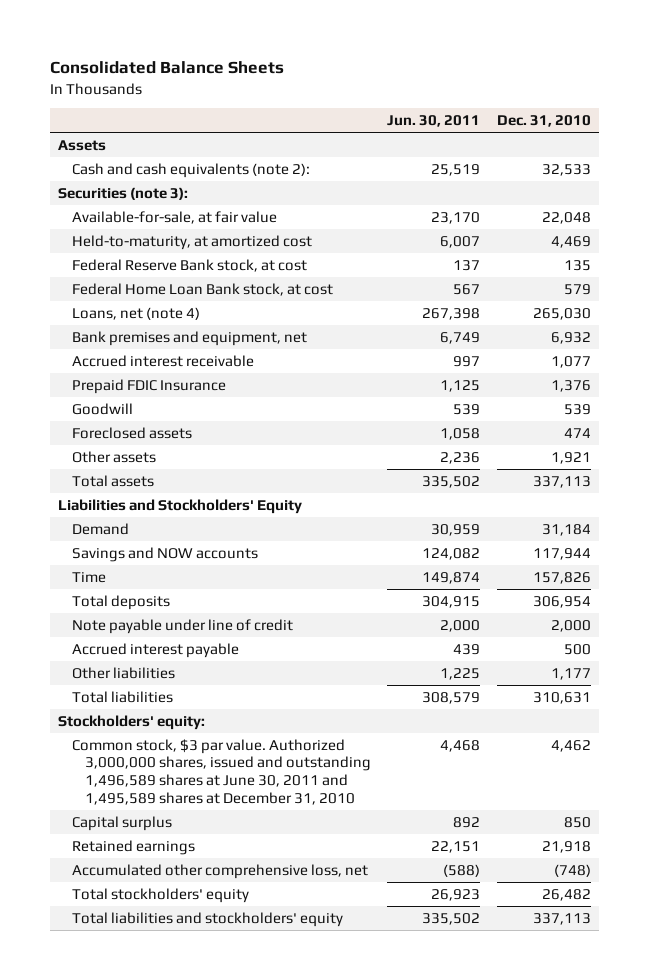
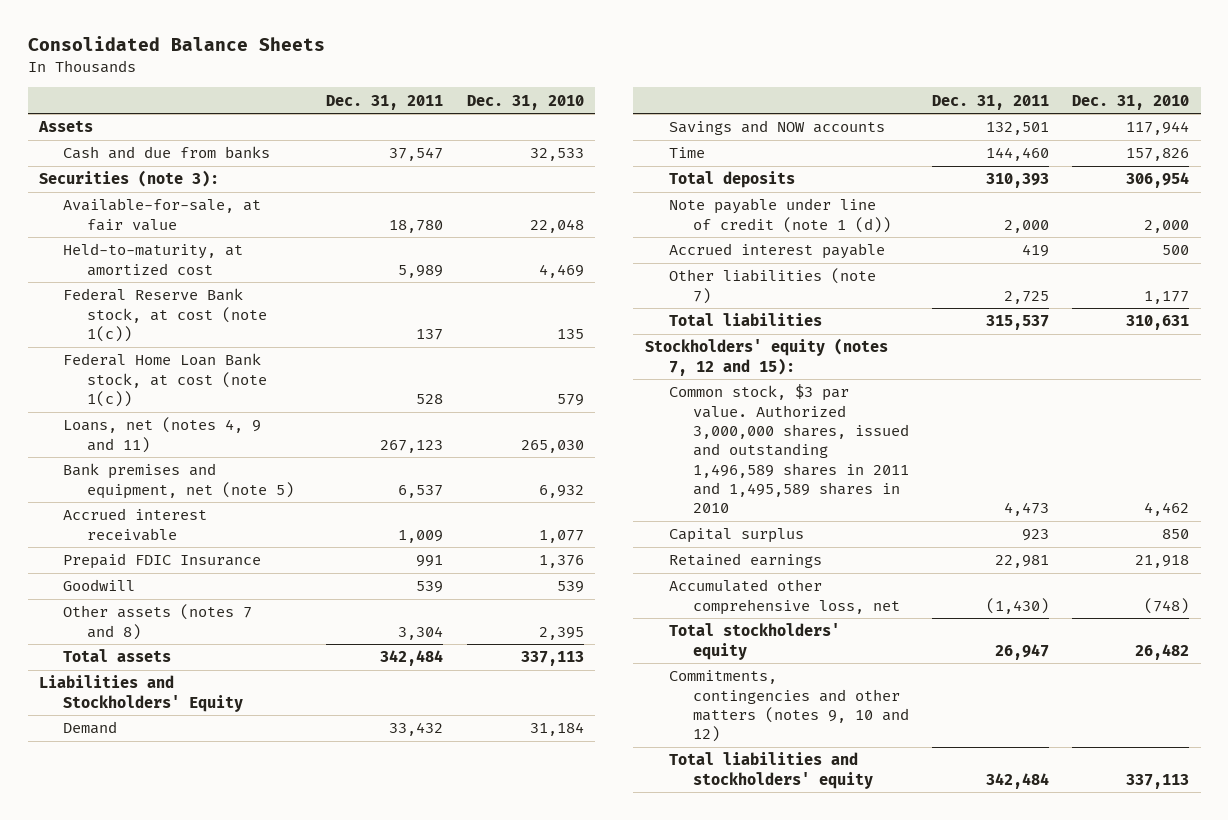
[387,115,481,128] Jun. 30, 2011 -> none
none -> [326,94,444,110] Dec. 31, 2011
[71,162,310,178] Cash and cash equivalents (note 2): -> [63,146,271,160] Cash and due from banks
[71,258,307,272] Federal Reserve Bank stock, at cost -> [63,288,268,343] Federal Reserve Bank stock, at cost (note 1(c))
[71,282,333,296] Federal Home Loan Bank stock, at cost -> [63,353,268,408] Federal Home Loan Bank stock, at cost (note 1(c))
[71,306,200,320] Loans, net (note 4) -> [63,417,262,453] Loans, net (notes 4, 9 and 11)
[71,330,307,346] Bank premises and equipment, net -> [63,463,295,499] Bank premises and equipment, net (note 5)
[71,426,192,439] Foreclosed assets -> none
[71,450,156,463] Other assets -> [63,604,253,640] Other assets (notes 7 and 8)
[550,451,591,464] 1,921 -> [538,626,584,640] 2,395
[71,618,293,634] Note payable under line of credit -> [668,198,891,233] Note payable under line of credit (note 1 (d))
[71,666,175,679] Other liabilities -> [668,268,876,304] Other liabilities (note 7)
[58,714,206,730] Stockholders' equity: -> [644,338,888,376] Stockholders' equity (notes 7, 12 and 15):
[71,738,372,805] Common stock, $3 par value. Authorized 3,000,000 shares, issued and outstanding 1,496,589 shares at June 30, 2011 and 1,495,589 shares at December 31, 2010 -> [668,384,909,514] Common stock, $3 par value. Authorized 3,000,000 shares, issued and outstanding 1,496,589 shares in 2011 and 1,495,589 shares in 2010
none -> [668,670,909,743] Commitments, contingencies and other matters (notes 9, 10 and 12)

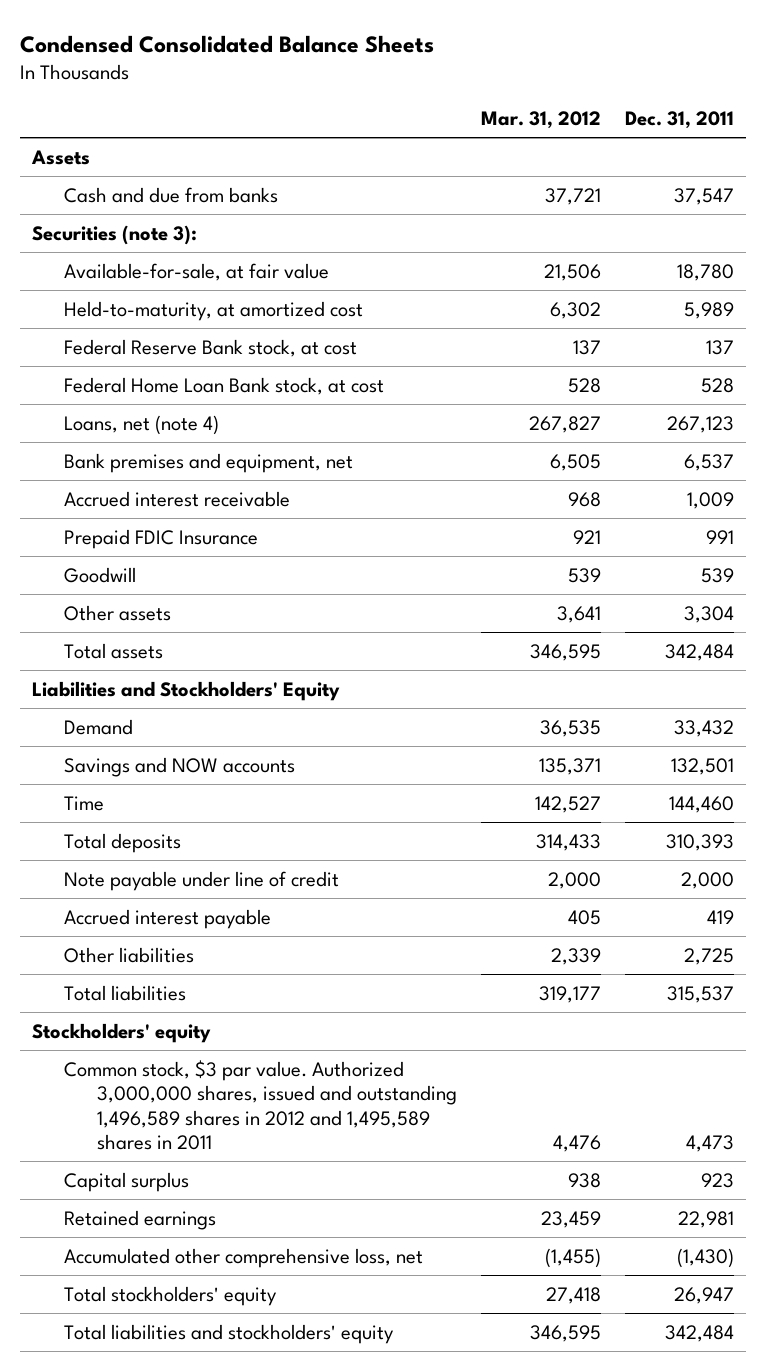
[27,36,325,52] Consolidated Balance Sheets -> [20,34,435,53] Condensed Consolidated Balance Sheets
[466,94,584,110] Dec. 31, 2010 -> none
none -> [480,110,601,129] Mar. 31, 2012
[63,288,268,343] Federal Reserve Bank stock, at cost (note 1(c)) -> [64,338,358,357] Federal Reserve Bank stock, at cost
[63,353,268,408] Federal Home Loan Bank stock, at cost (note 1(c)) -> [64,376,385,395] Federal Home Loan Bank stock, at cost
[63,417,262,453] Loans, net (notes 4, 9 and 11) -> [64,414,220,435] Loans, net (note 4)
[63,463,295,499] Bank premises and equipment, net (note 5) -> [64,452,354,473] Bank premises and equipment, net
[63,604,253,640] Other assets (notes 7 and 8) -> [64,604,172,621] Other assets
[668,198,891,233] Note payable under line of credit (note 1 (d)) -> [64,870,340,891] Note payable under line of credit
[668,268,876,304] Other liabilities (note 7) -> [64,946,195,963] Other liabilities
[644,338,888,376] Stockholders' equity (notes 7, 12 and 15): -> [32,1022,212,1043] Stockholders' equity
[668,384,909,514] Common stock, $3 par value. Authorized 3,000,000 shares, issued and outstanding 1,496,589 shares in 2011 and 1,495,589 shares in 2010 -> [64,1059,457,1151] Common stock, $3 par value. Authorized 3,000,000 shares, issued and outstanding 1,496,589 shares in 2012 and 1,495,589 shares in 2011
[668,670,909,743] Commitments, contingencies and other matters (notes 9, 10 and 12) -> none

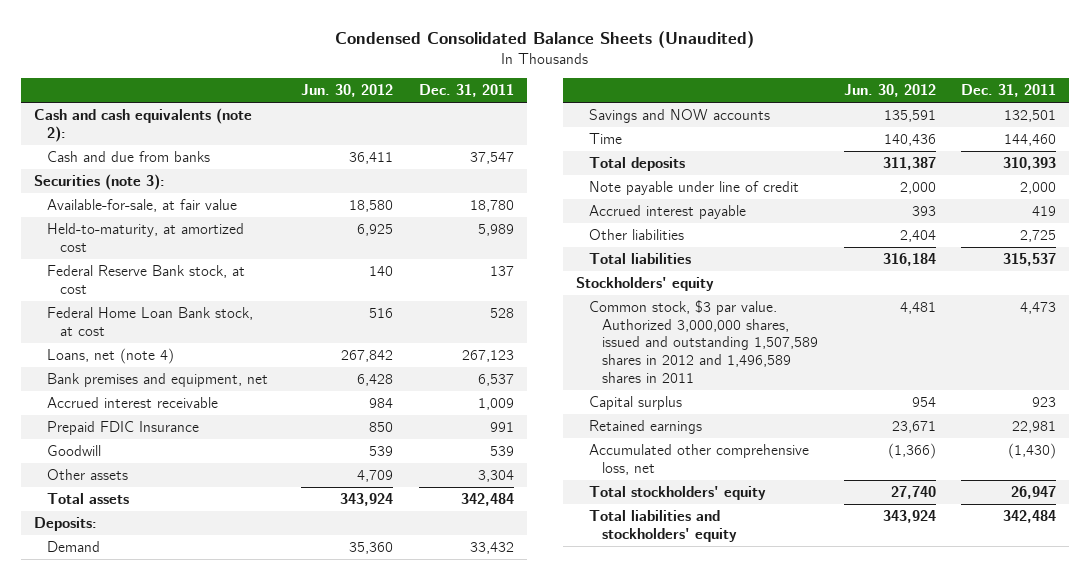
[20,34,435,53] Condensed Consolidated Balance Sheets -> [335,31,755,49] Condensed Consolidated Balance Sheets (Unaudited)
[480,110,601,129] Mar. 31, 2012 -> none
none -> [301,84,394,98] Jun. 30, 2012
[31,149,91,165] Assets -> none
none -> [34,107,253,142] Cash and cash equivalents (note 2):
[32,680,341,701] Liabilities and Stockholders' Equity -> none
none -> [34,516,98,531] Deposits:
[64,1059,457,1151] Common stock, $3 par value. Authorized 3,000,000 shares, issued and outstanding 1,496,589 shares in 2012 and 1,495,589 shares in 2011 -> [589,299,818,383] Common stock, $3 par value. Authorized 3,000,000 shares, issued and outstanding 1,507,589 shares in 2012 and 1,496,589 shares in 2011

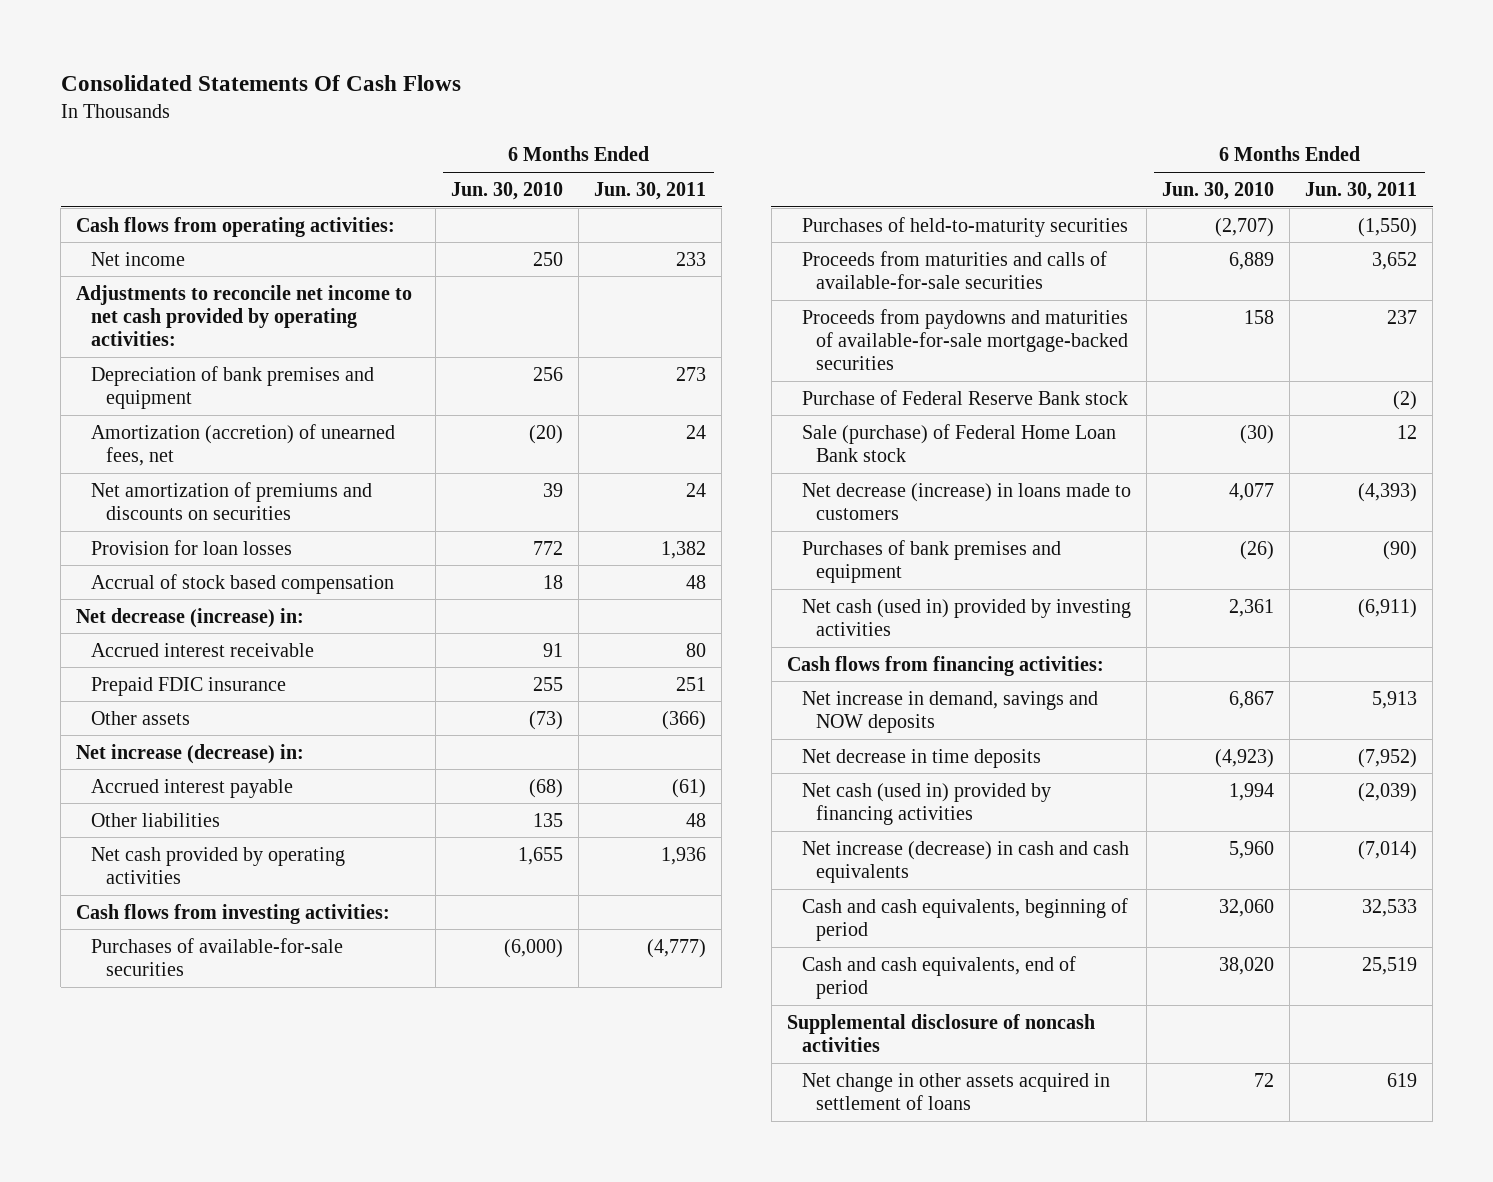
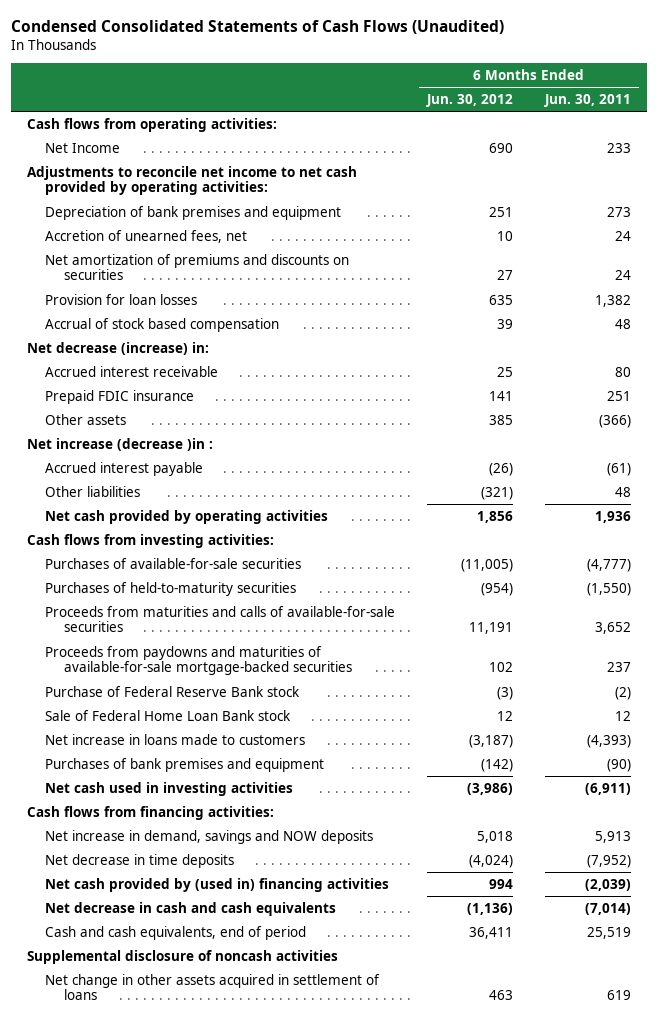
[60,75,461,92] Consolidated Statements Of Cash Flows -> [11,20,505,35] Condensed Consolidated Statements of Cash Flows (Unaudited)
[451,181,564,200] Jun. 30, 2010 -> none
none -> [426,94,514,108] Jun. 30, 2012
[90,251,185,266] Net income -> [45,142,121,153] Net Income
[90,423,395,466] Amortization (accretion) of unearned fees, net -> [45,229,248,243] Accretion of unearned fees, net
[76,743,305,764] Net increase (decrease) in: -> [27,437,214,451] Net increase (decrease )in :
[801,423,1116,462] Sale (purchase) of Federal Home Loan Bank stock -> [45,709,292,721] Sale of Federal Home Loan Bank stock
[801,482,1131,520] Net decrease (increase) in loans made to customers -> [45,733,306,745] Net increase in loans made to customers
[801,598,1131,636] Net cash (used in) provided by investing activities -> [45,781,294,796] Net cash used in investing activities
[801,897,1128,941] Cash and cash equivalents, beginning of period -> none
[801,782,1051,825] Net cash (used in) provided by financing activities -> [45,877,390,892] Net cash provided by (used in) financing activities
[801,840,1129,883] Net increase (decrease) in cash and cash equivalents -> [45,901,337,916] Net decrease in cash and cash equivalents

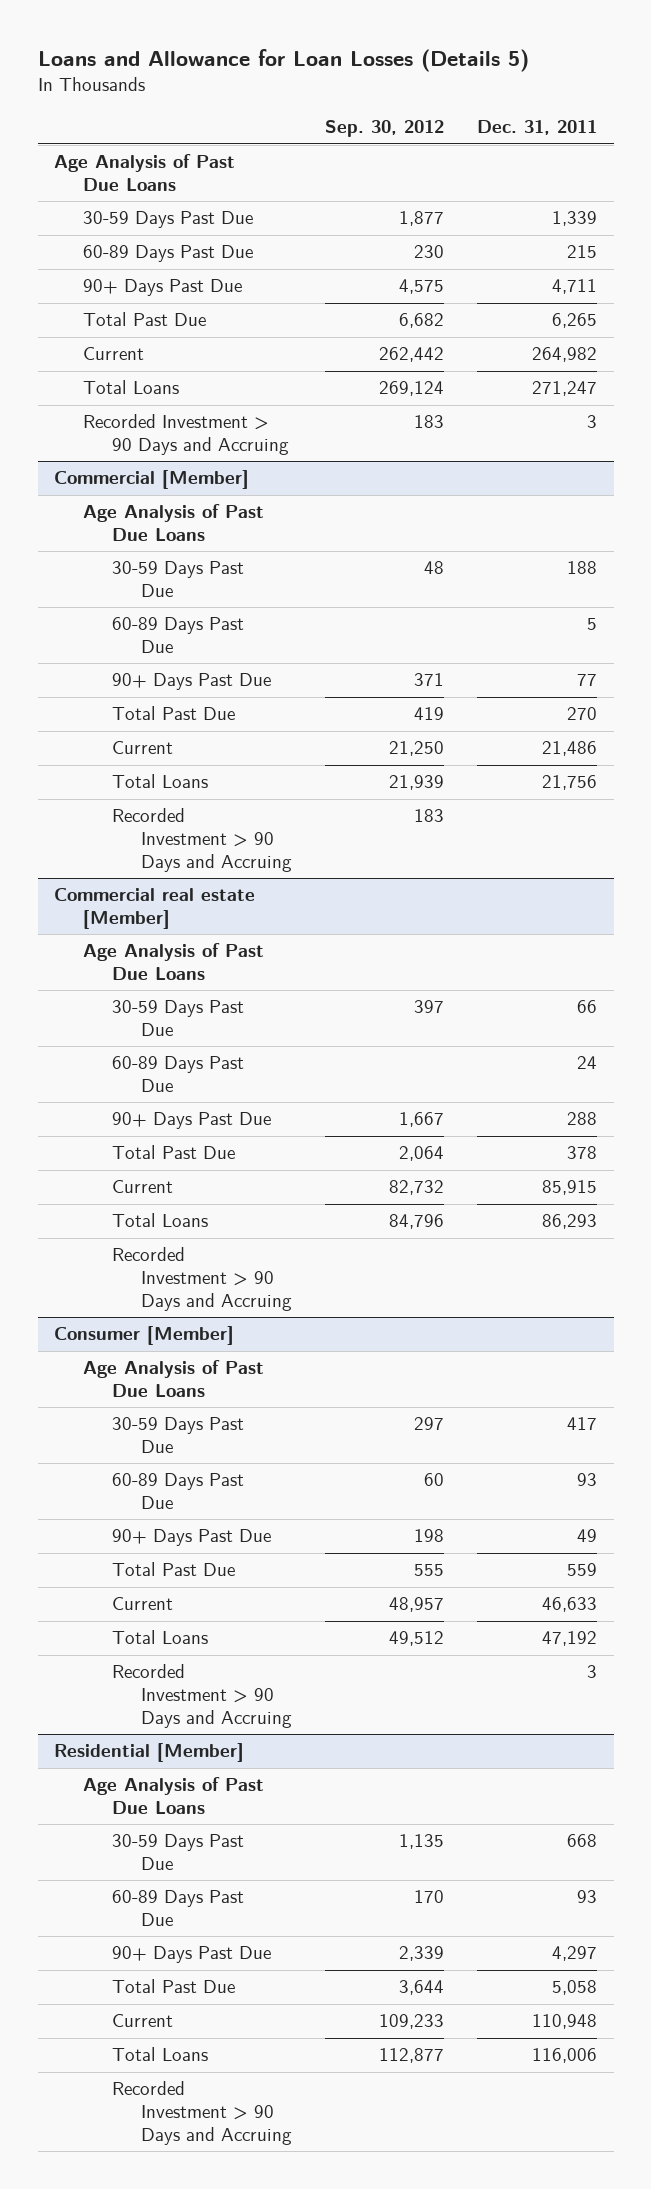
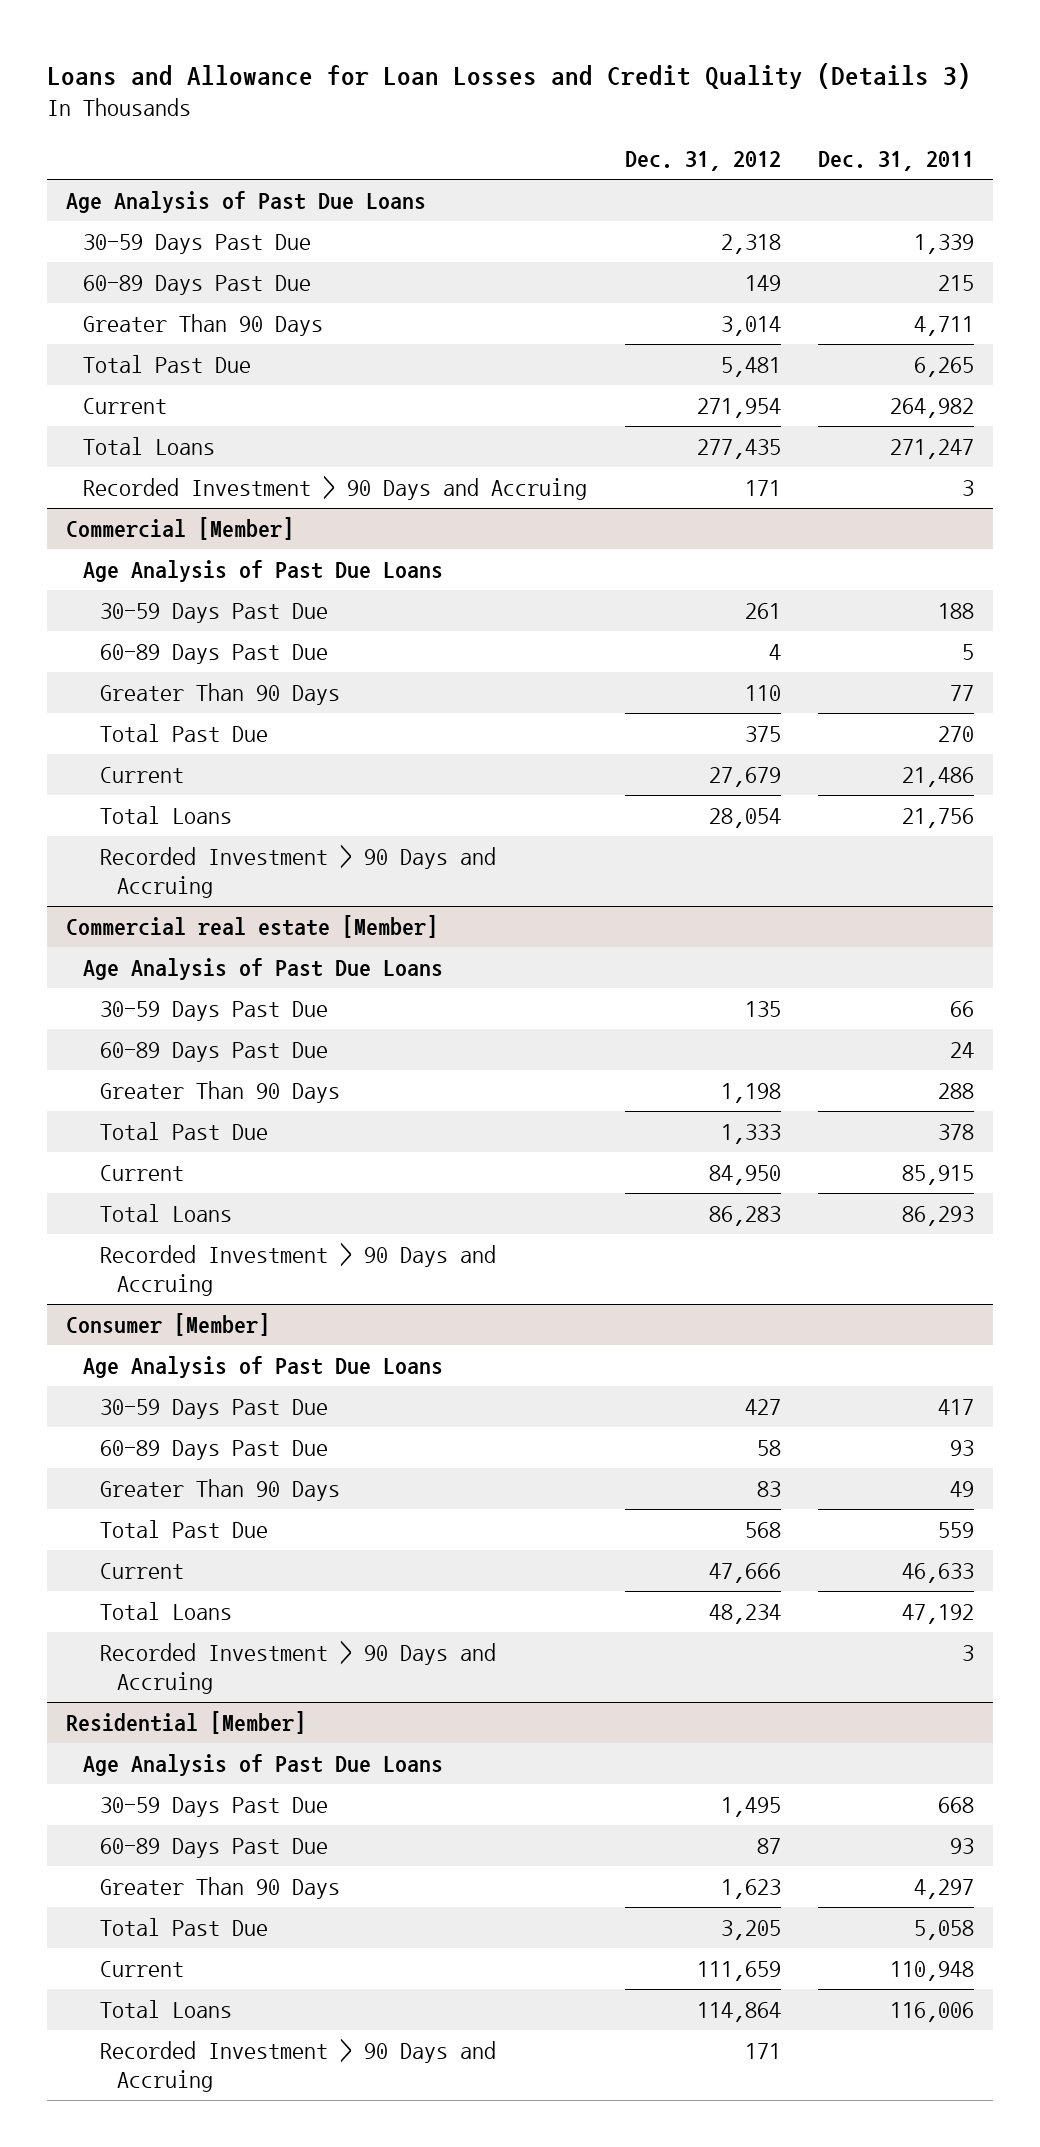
[37,49,529,73] Loans and Allowance for Loan Losses (Details 5) -> [47,62,972,89] Loans and Allowance for Loan Losses and Credit Quality (Details 3)
[324,120,444,138] Sep. 30, 2012 -> none
none -> [624,151,781,172] Dec. 31, 2012
[82,279,242,297] 90+ Days Past Due -> [83,313,324,336] Greater Than 90 Days
[111,673,271,691] 90+ Days Past Due -> [100,682,341,705] Greater Than 90 Days
[111,1112,271,1130] 90+ Days Past Due -> [100,1080,341,1103] Greater Than 90 Days
[111,1529,271,1547] 90+ Days Past Due -> [100,1478,341,1501] Greater Than 90 Days
[111,1946,271,1964] 90+ Days Past Due -> [100,1876,341,1899] Greater Than 90 Days

